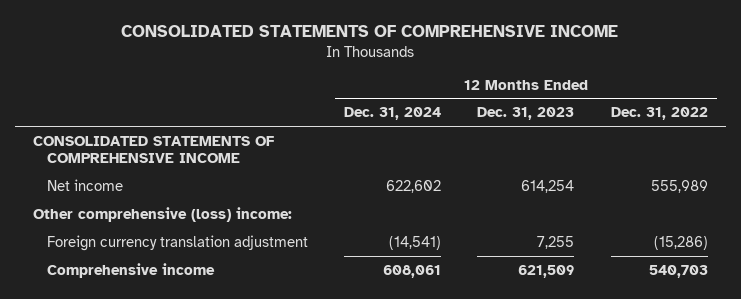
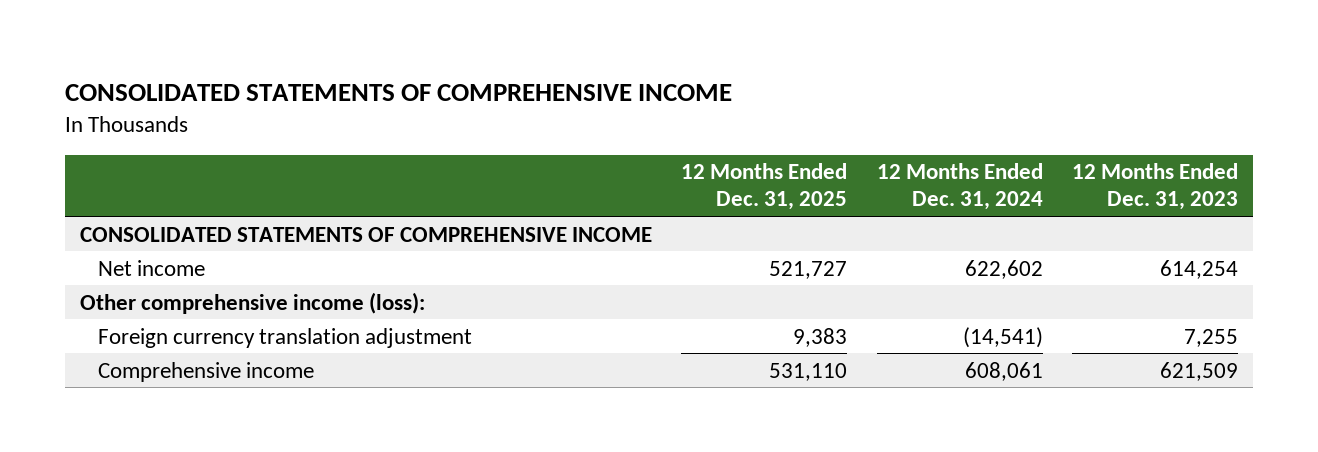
[610,107,708,121] Dec. 31, 2022 -> none
none -> [681,163,848,211] 12 Months Ended Dec. 31, 2025
[33,206,293,222] Other comprehensive (loss) income: -> [79,291,425,314] Other comprehensive income (loss):

